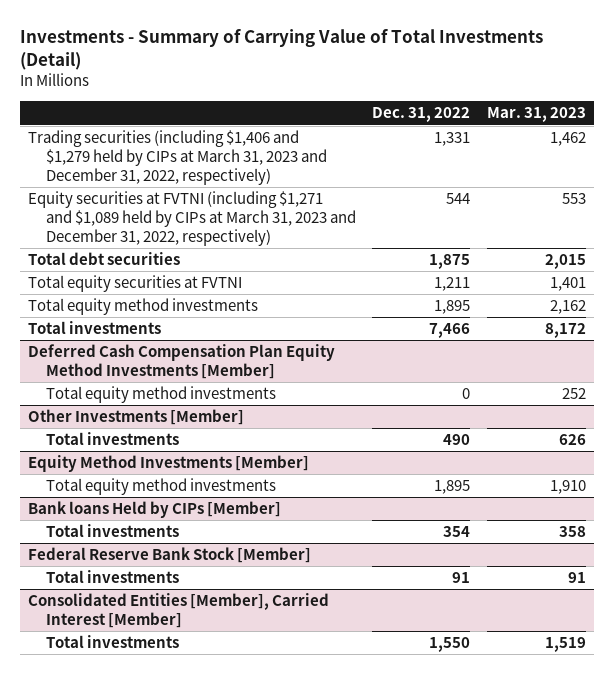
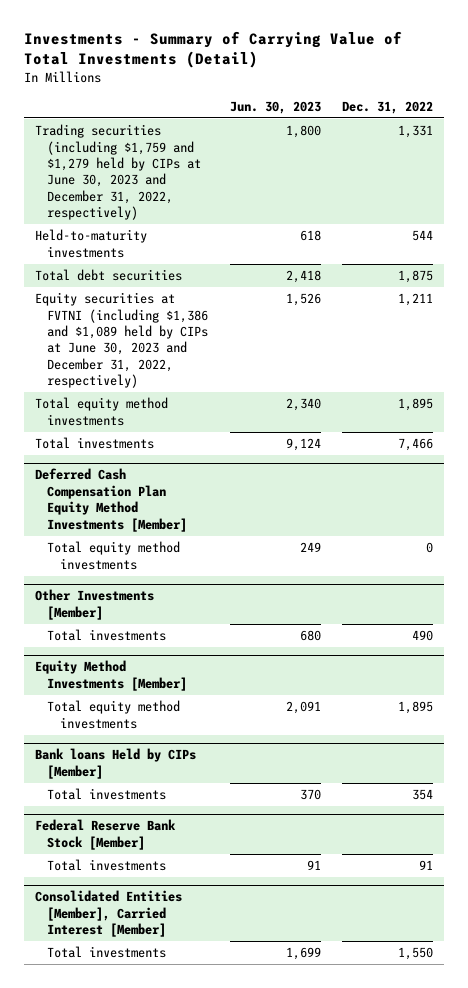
[486,107,586,123] Mar. 31, 2023 -> none
none -> [229,100,321,114] Jun. 30, 2023
[28,130,327,186] Trading securities (including $1,406 and $1,279 held by CIPs at March 31, 2023 and December 31, 2022, respectively) -> [34,124,202,221] Trading securities (including $1,759 and $1,279 held by CIPs at June 30, 2023 and December 31, 2022, respectively)
[28,191,356,247] Equity securities at FVTNI (including $1,271 and $1,089 held by CIPs at March 31, 2023 and December 31, 2022, respectively) -> [34,229,147,258] Held-to-maturity investments
[28,275,243,293] Total equity securities at FVTNI -> [34,292,209,389] Equity securities at FVTNI (including $1,386 and $1,089 held by CIPs at June 30, 2023 and December 31, 2022, respectively)

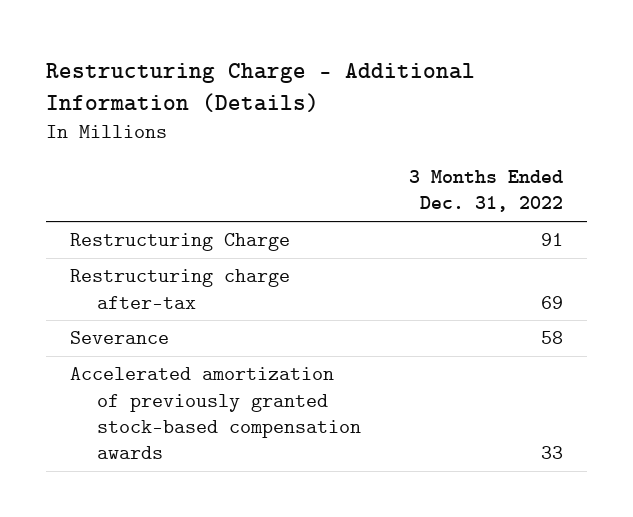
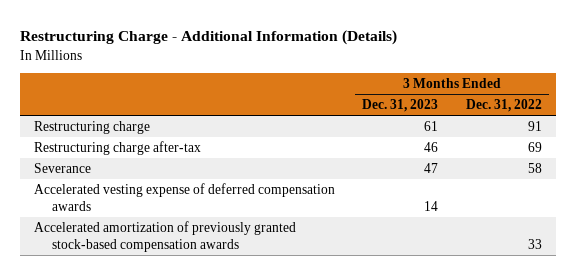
none -> [362,99,439,113] Dec. 31, 2023
[70,233,291,252] Restructuring Charge -> [33,120,150,134] Restructuring charge
none -> [33,182,335,212] Accelerated vesting expense of deferred compensation awards

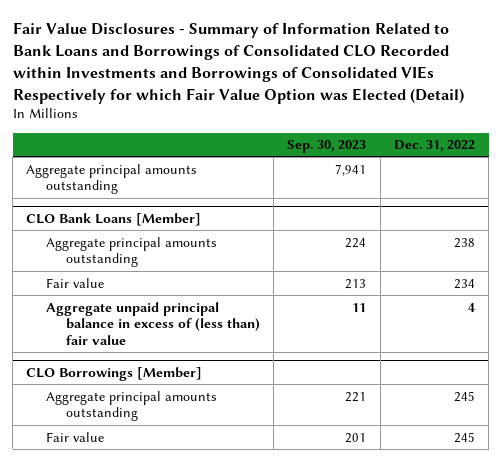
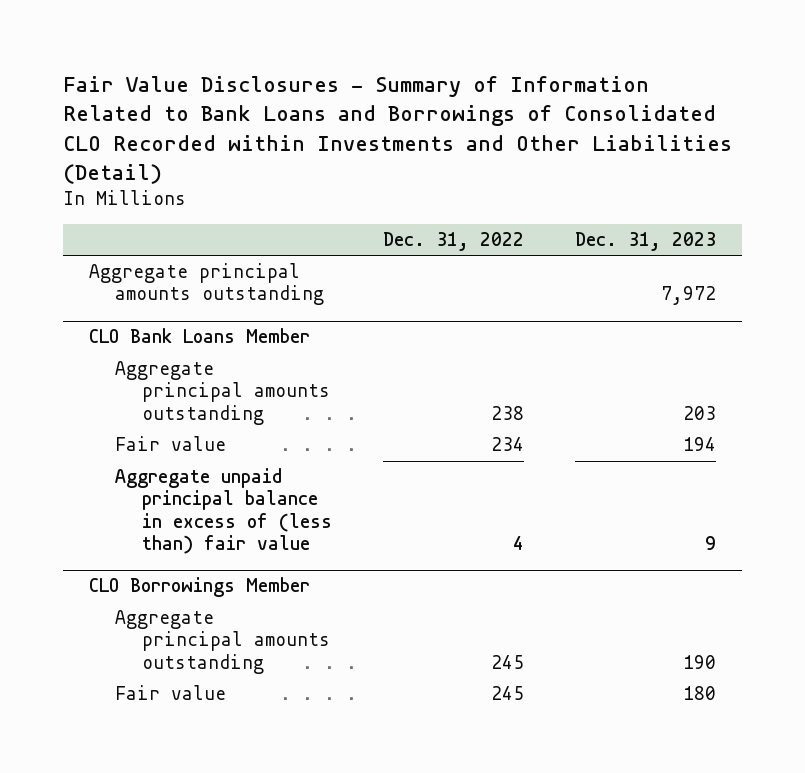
[12,22,464,104] Fair Value Disclosures - Summary of Information Related to Bank Loans and Borrowings of Consolidated CLO Recorded within Investments and Borrowings of Consolidated VIEs Respectively for which Fair Value Option was Elected (Detail) -> [63,76,733,184] Fair Value Disclosures - Summary of Information Related to Bank Loans and Borrowings of Consolidated CLO Recorded within Investments and Other Liabilities (Detail)
[287,140,367,154] Sep. 30, 2023 -> none
none -> [575,232,717,252] Dec. 31, 2023
[26,212,202,226] CLO Bank Loans [Member] -> [88,328,310,344] CLO Bank Loans Member
[26,366,203,381] CLO Borrowings [Member] -> [88,577,310,598] CLO Borrowings Member

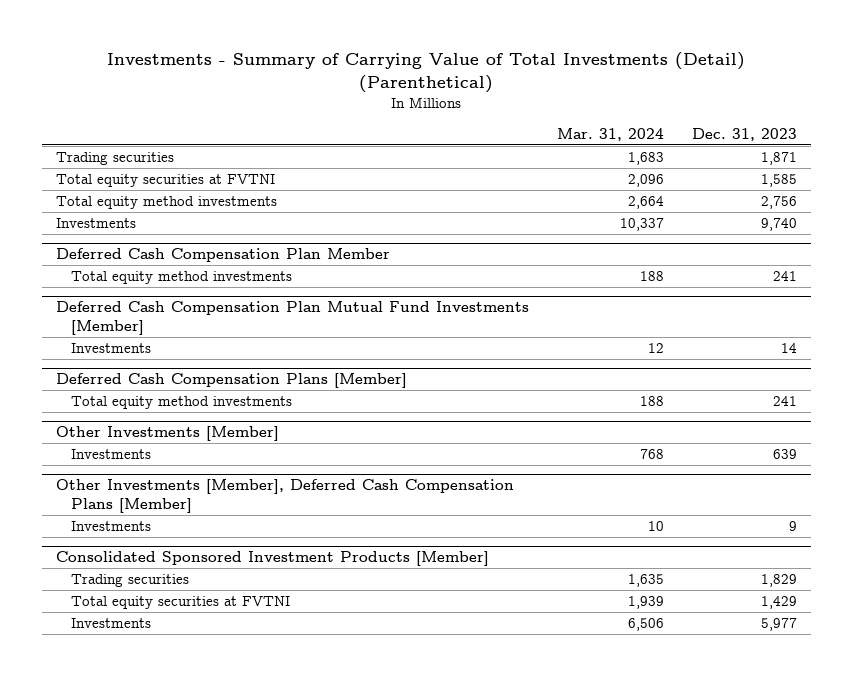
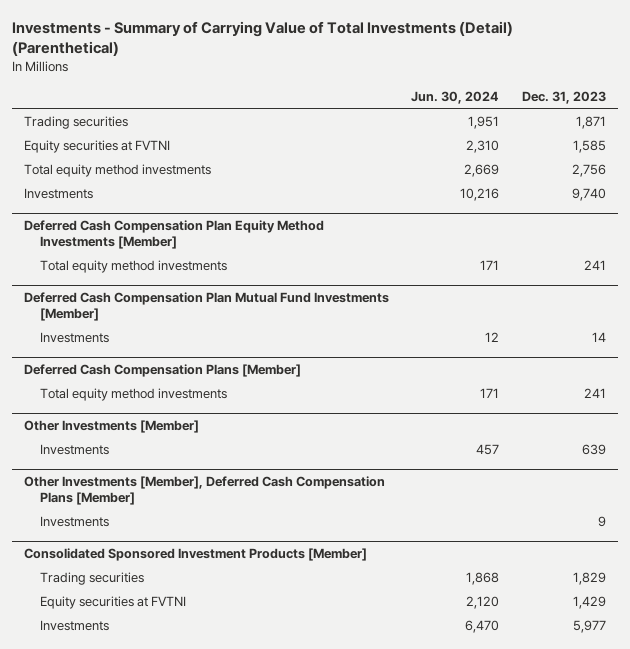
[556,128,664,142] Mar. 31, 2024 -> none
none -> [411,90,500,104] Jun. 30, 2024
[55,174,275,188] Total equity securities at FVTNI -> [23,139,170,153] Equity securities at FVTNI
[55,248,390,263] Deferred Cash Compensation Plan Member -> [23,219,324,250] Deferred Cash Compensation Plan Equity Method Investments [Member]
[70,596,290,610] Total equity securities at FVTNI -> [40,595,187,609] Equity securities at FVTNI

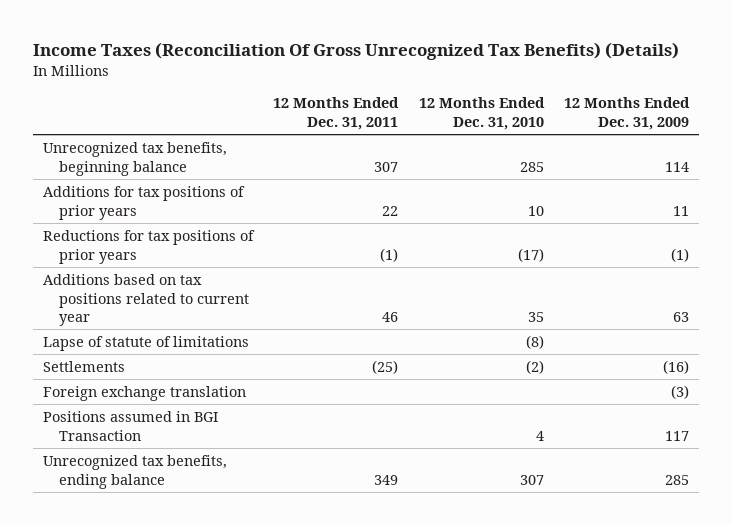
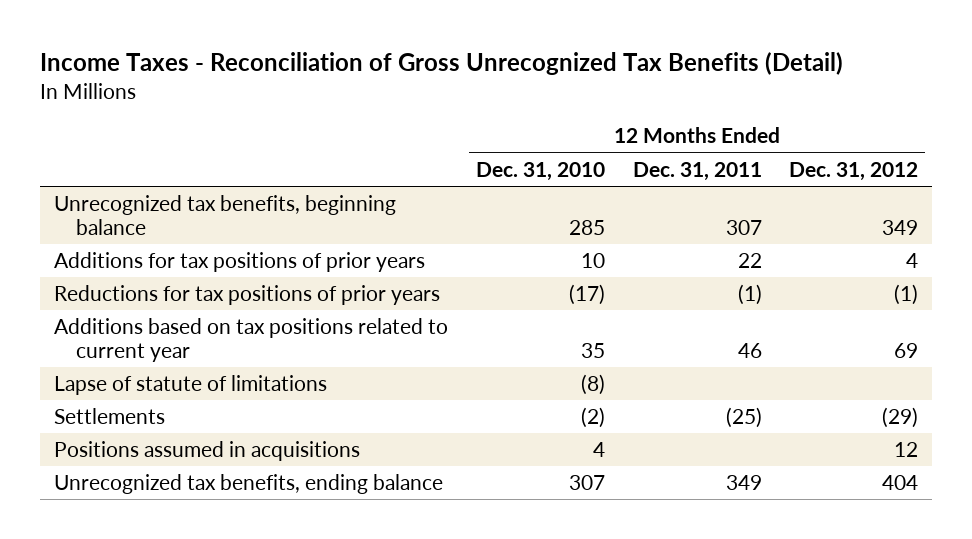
[33,41,680,60] Income Taxes (Reconciliation Of Gross Unrecognized Tax Benefits) (Details) -> [39,52,843,76] Income Taxes - Reconciliation of Gross Unrecognized Tax Benefits (Detail)
[564,97,691,130] 12 Months Ended Dec. 31, 2009 -> none
none -> [789,161,919,181] Dec. 31, 2012
[43,385,247,401] Foreign exchange translation -> none
[43,410,219,441] Positions assumed in BGI Transaction -> [53,441,360,462] Positions assumed in acquisitions

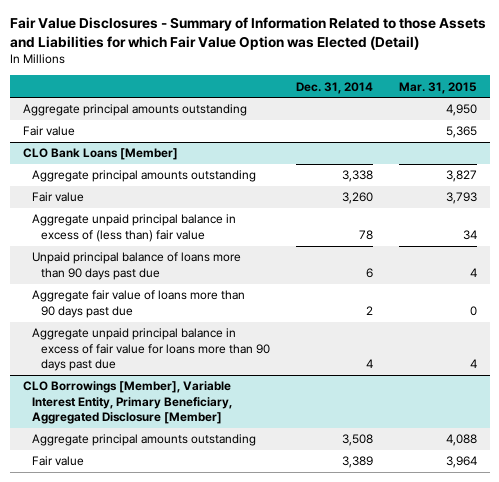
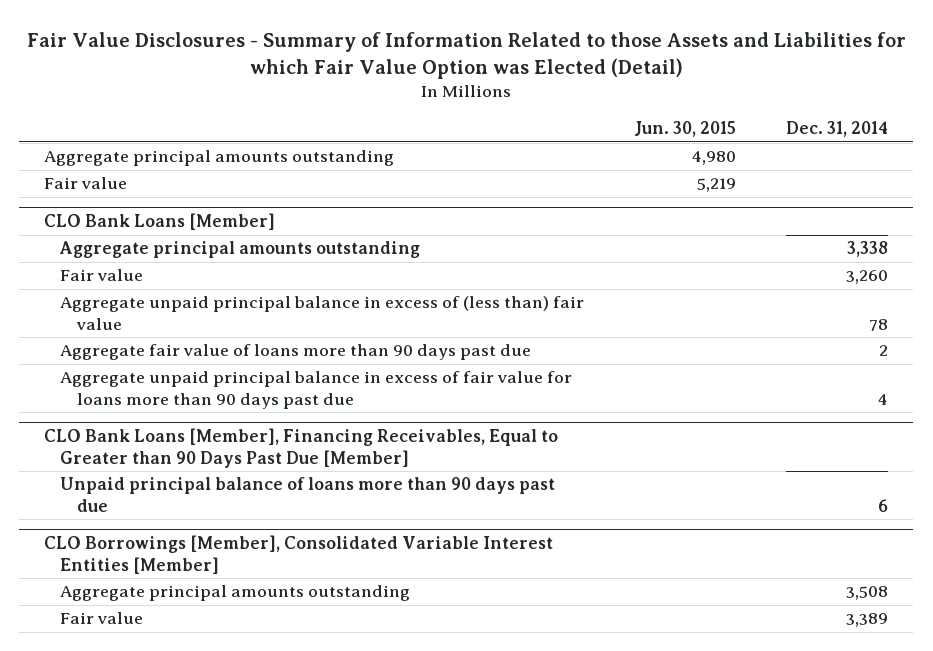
[398,81,477,94] Mar. 31, 2015 -> none
none -> [634,121,737,138] Jun. 30, 2015
[31,252,241,280] Unpaid principal balance of loans more than 90 days past due -> none
[22,381,232,425] CLO Borrowings [Member], Variable Interest Entity, Primary Beneficiary, Aggregated Disclosure [Member] -> none
none -> [44,428,559,468] CLO Bank Loans [Member], Financing Receivables, Equal to Greater than 90 Days Past Due [Member]
none -> [60,477,556,513] Unpaid principal balance of loans more than 90 days past due
none -> [44,535,554,574] CLO Borrowings [Member], Consolidated Variable Interest Entities [Member]

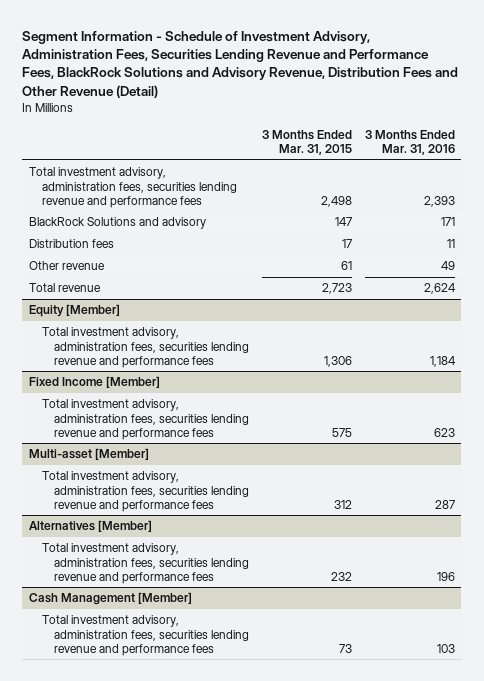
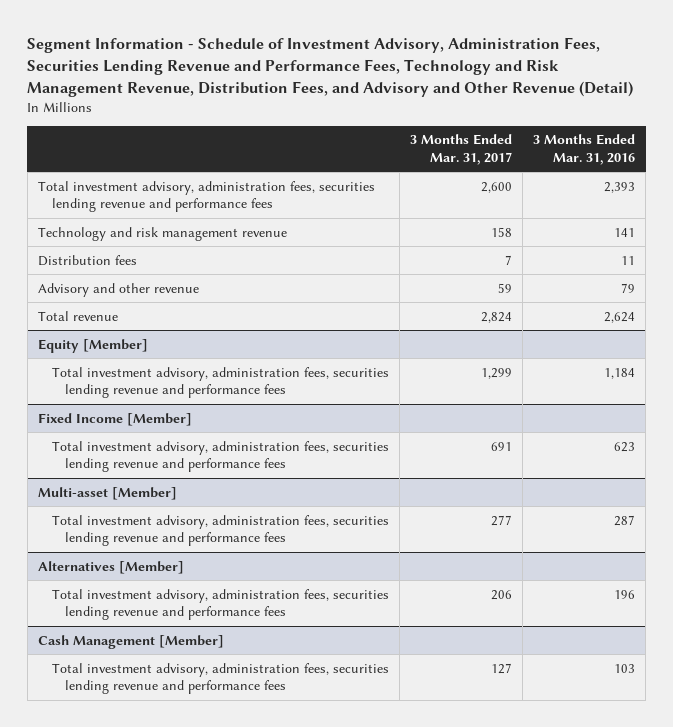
[22,30,459,98] Segment Information - Schedule of Investment Advisory, Administration Fees, Securities Lending Revenue and Performance Fees, BlackRock Solutions and Advisory Revenue, Distribution Fees and Other Revenue (Detail) -> [27,37,634,97] Segment Information - Schedule of Investment Advisory, Administration Fees, Securities Lending Revenue and Performance Fees, Technology and Risk Management Revenue, Distribution Fees, and Advisory and Other Revenue (Detail)
[262,129,353,155] 3 Months Ended Mar. 31, 2015 -> none
none -> [409,134,512,166] 3 Months Ended Mar. 31, 2017
[28,217,206,230] BlackRock Solutions and advisory -> none
none -> [37,226,287,241] Technology and risk management revenue
[28,261,105,271] Other revenue -> [37,282,199,297] Advisory and other revenue
[441,261,456,271] 49 -> [621,282,636,293] 79

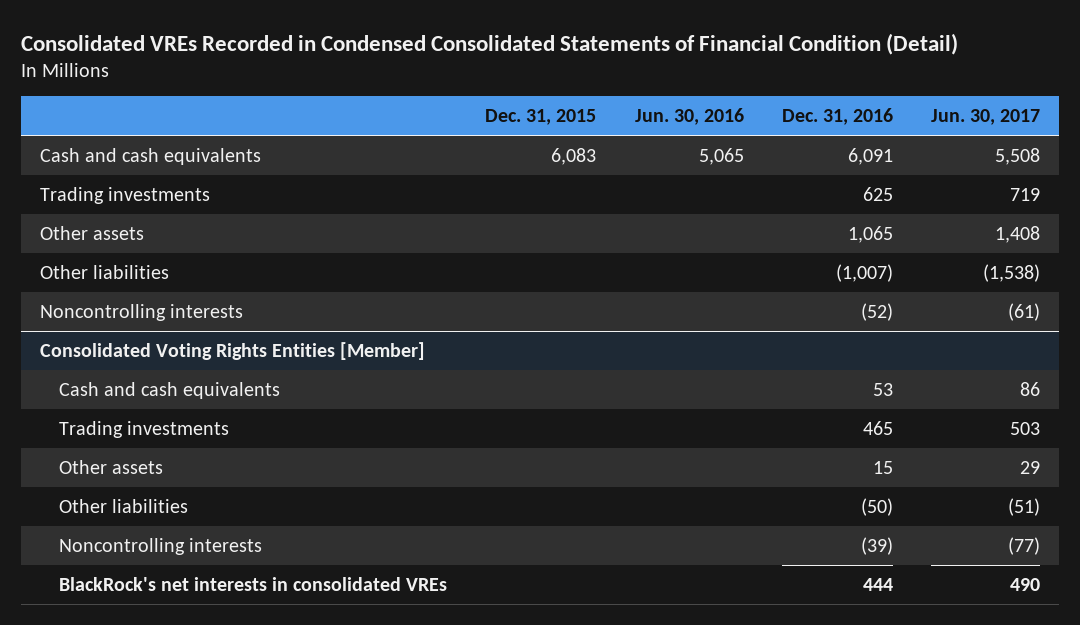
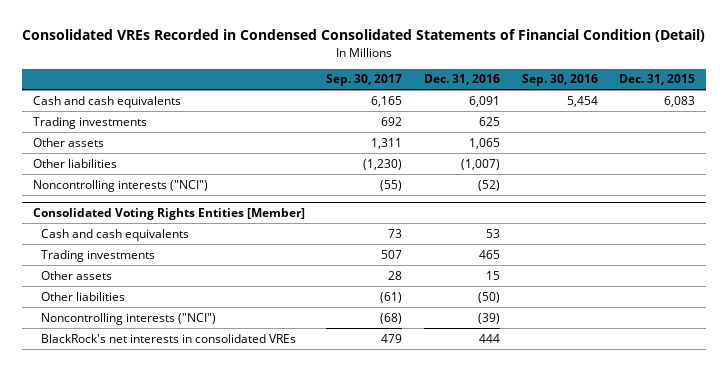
[634,108,744,126] Jun. 30, 2016 -> none
[931,109,1041,126] Jun. 30, 2017 -> none
none -> [326,74,403,87] Sep. 30, 2017
none -> [521,74,598,87] Sep. 30, 2016
[39,303,243,321] Noncontrolling interests -> [32,179,208,192] Noncontrolling interests ("NCI")
[59,537,263,555] Noncontrolling interests -> [41,312,217,325] Noncontrolling interests ("NCI")

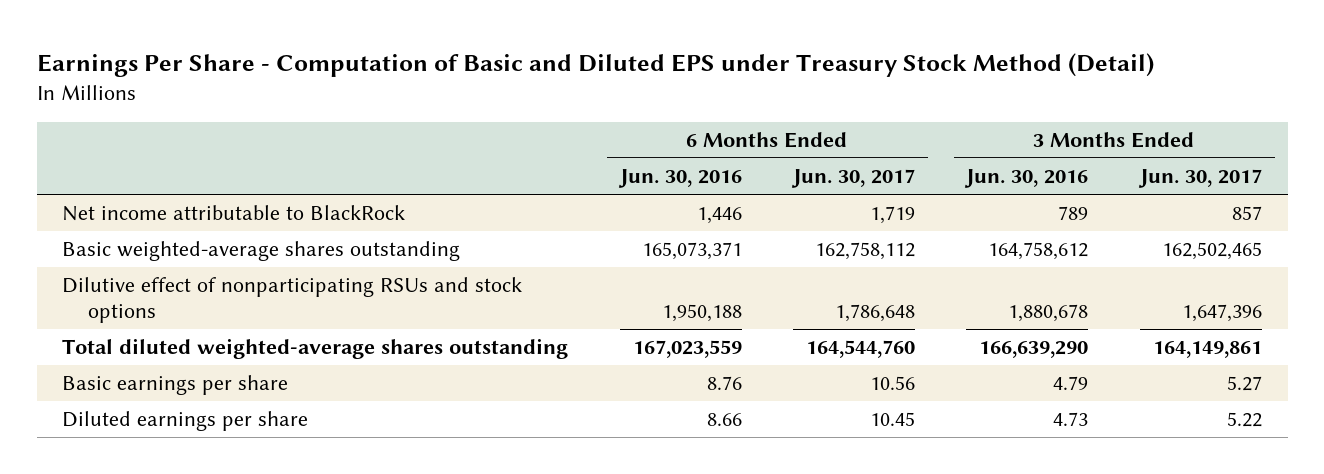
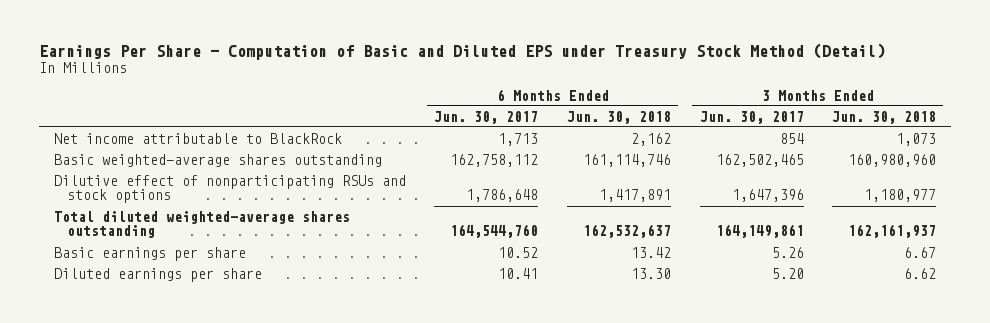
[617,169,742,189] Jun. 30, 2016 -> none
[964,169,1089,189] Jun. 30, 2016 -> none
none -> [566,110,671,124] Jun. 30, 2018
none -> [832,110,937,124] Jun. 30, 2018
[870,206,916,225] 1,719 -> [498,132,539,146] 1,713
[1231,206,1262,221] 857 -> [779,132,804,144] 854
[870,376,916,391] 10.56 -> [498,246,539,258] 10.52
[1226,376,1262,392] 5.27 -> [771,246,804,258] 5.26
[870,412,916,427] 10.45 -> [498,267,539,279] 10.41
[1226,412,1262,428] 5.22 -> [771,267,804,279] 5.20

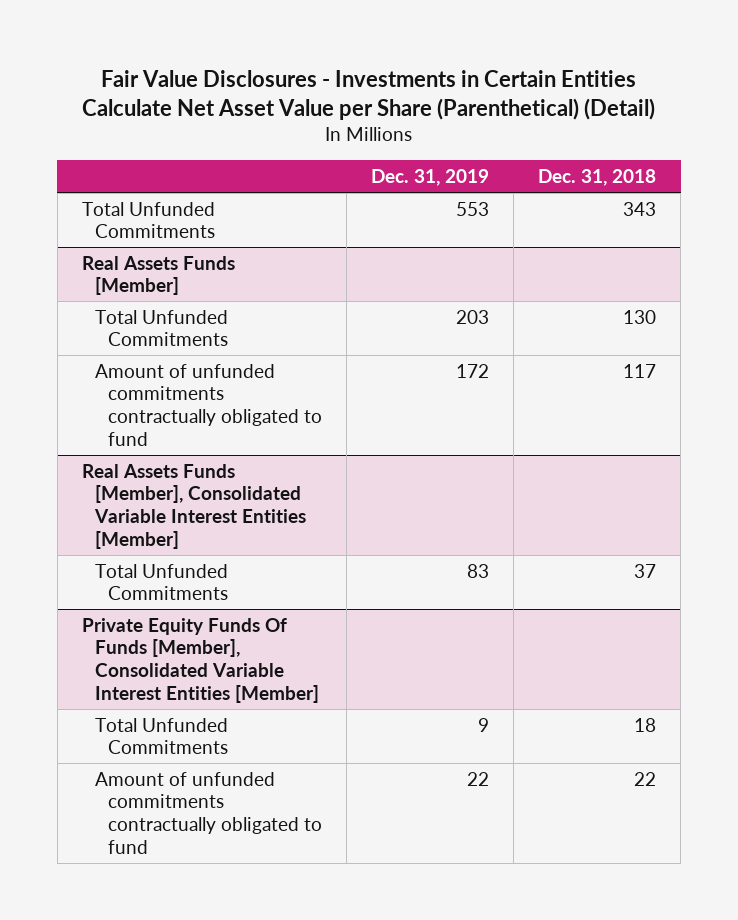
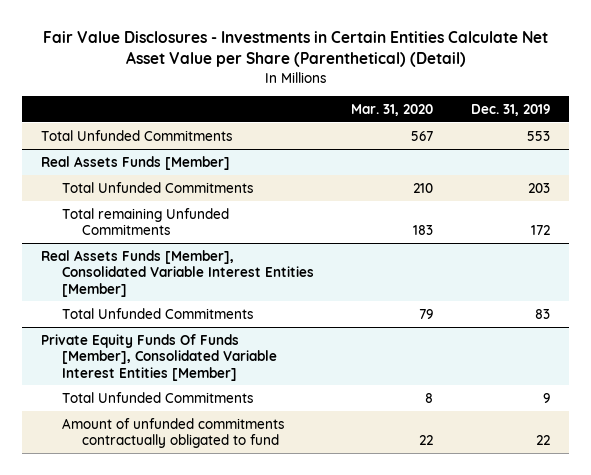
[538,168,657,186] Dec. 31, 2018 -> none
none -> [351,103,434,116] Mar. 31, 2020
[95,363,323,447] Amount of unfunded commitments contractually obligated to fund -> [61,207,229,236] Total remaining Unfunded Commitments

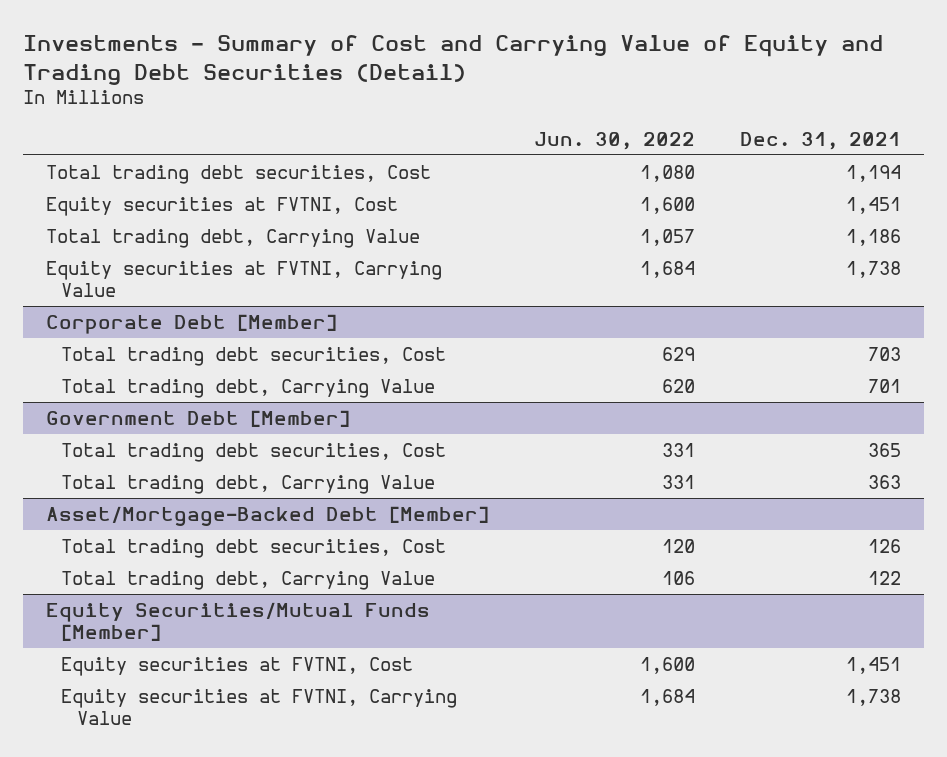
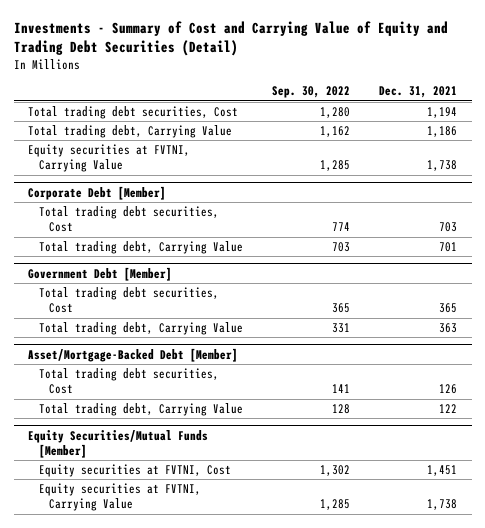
[533,131,695,150] Jun. 30, 2022 -> none
none -> [271,86,350,99] Sep. 30, 2022
[45,197,398,217] Equity securities at FVTNI, Cost -> none

